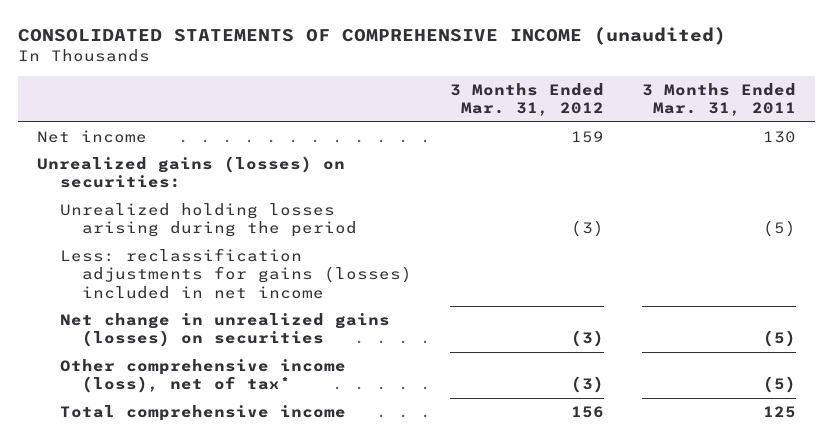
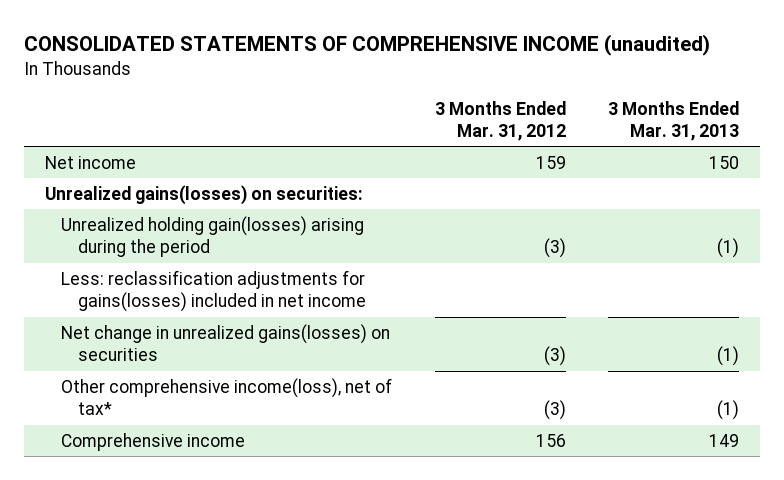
[642,82,797,117] 3 Months Ended Mar. 31, 2011 -> none
none -> [607,100,739,141] 3 Months Ended Mar. 31, 2013
[36,155,345,189] Unrealized gains (losses) on securities: -> [44,184,363,205] Unrealized gains(losses) on securities:
[59,202,358,238] Unrealized holding losses arising during the period -> [61,215,365,258] Unrealized holding gain(losses) arising during the period
[59,247,413,299] Less: reclassification adjustments for gains (losses) included in net income -> [61,269,367,313] Less: reclassification adjustments for gains(losses) included in net income
[59,312,390,348] Net change in unrealized gains (losses) on securities -> [61,323,391,362] Net change in unrealized gains(losses) on securities
[59,358,346,394] Other comprehensive income (loss), net of tax* -> [61,377,393,416] Other comprehensive income(loss), net of tax*
[59,404,346,421] Total comprehensive income -> [61,432,246,451] Comprehensive income

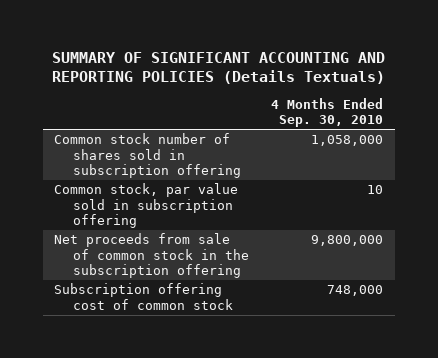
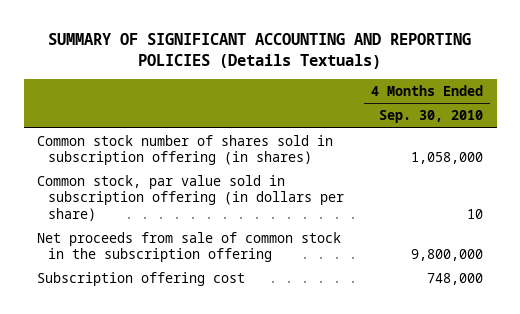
[54,133,241,178] Common stock number of shares sold in subscription offering -> [37,134,334,166] Common stock number of shares sold in subscription offering (in shares)
[54,183,239,228] Common stock, par value sold in subscription offering -> [37,174,344,221] Common stock, par value sold in subscription offering (in dollars per share)
[54,283,233,310] Subscription offering cost of common stock -> [37,271,246,286] Subscription offering cost

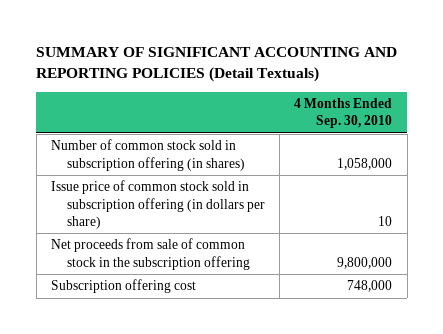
[48,32,472,69] SUMMARY OF SIGNIFICANT ACCOUNTING AND REPORTING POLICIES (Details Textuals) -> [36,47,398,83] SUMMARY OF SIGNIFICANT ACCOUNTING AND REPORTING POLICIES (Detail Textuals)
[37,134,334,166] Common stock number of shares sold in subscription offering (in shares) -> [51,139,246,171] Number of common stock sold in subscription offering (in shares)
[37,174,344,221] Common stock, par value sold in subscription offering (in dollars per share) -> [51,180,266,229] Issue price of common stock sold in subscription offering (in dollars per share)

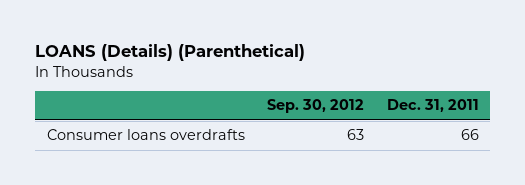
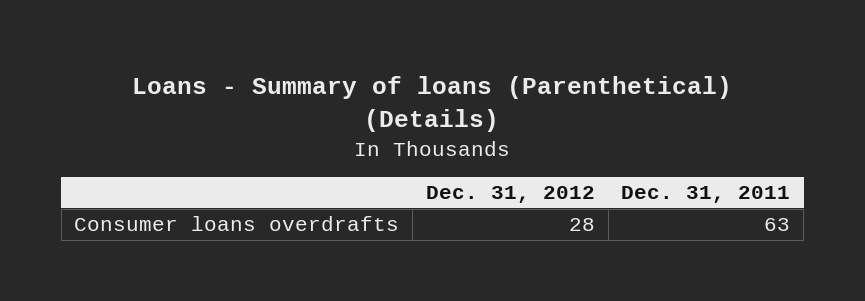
[35,44,306,62] LOANS (Details) (Parenthetical) -> [132,75,733,132] Loans - Summary of loans (Parenthetical) (Details)
[267,99,365,114] Sep. 30, 2012 -> none
none -> [425,186,595,204] Dec. 31, 2012
[460,129,479,141] 66 -> [764,218,791,232] 63

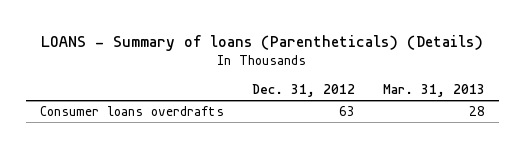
[132,75,733,132] Loans - Summary of loans (Parenthetical) (Details) -> [41,35,484,52] LOANS - Summary of loans (Parentheticals) (Details)
[621,186,791,204] Dec. 31, 2011 -> none
none -> [382,84,485,98] Mar. 31, 2013
[568,218,595,232] 28 -> [338,106,355,117] 63

